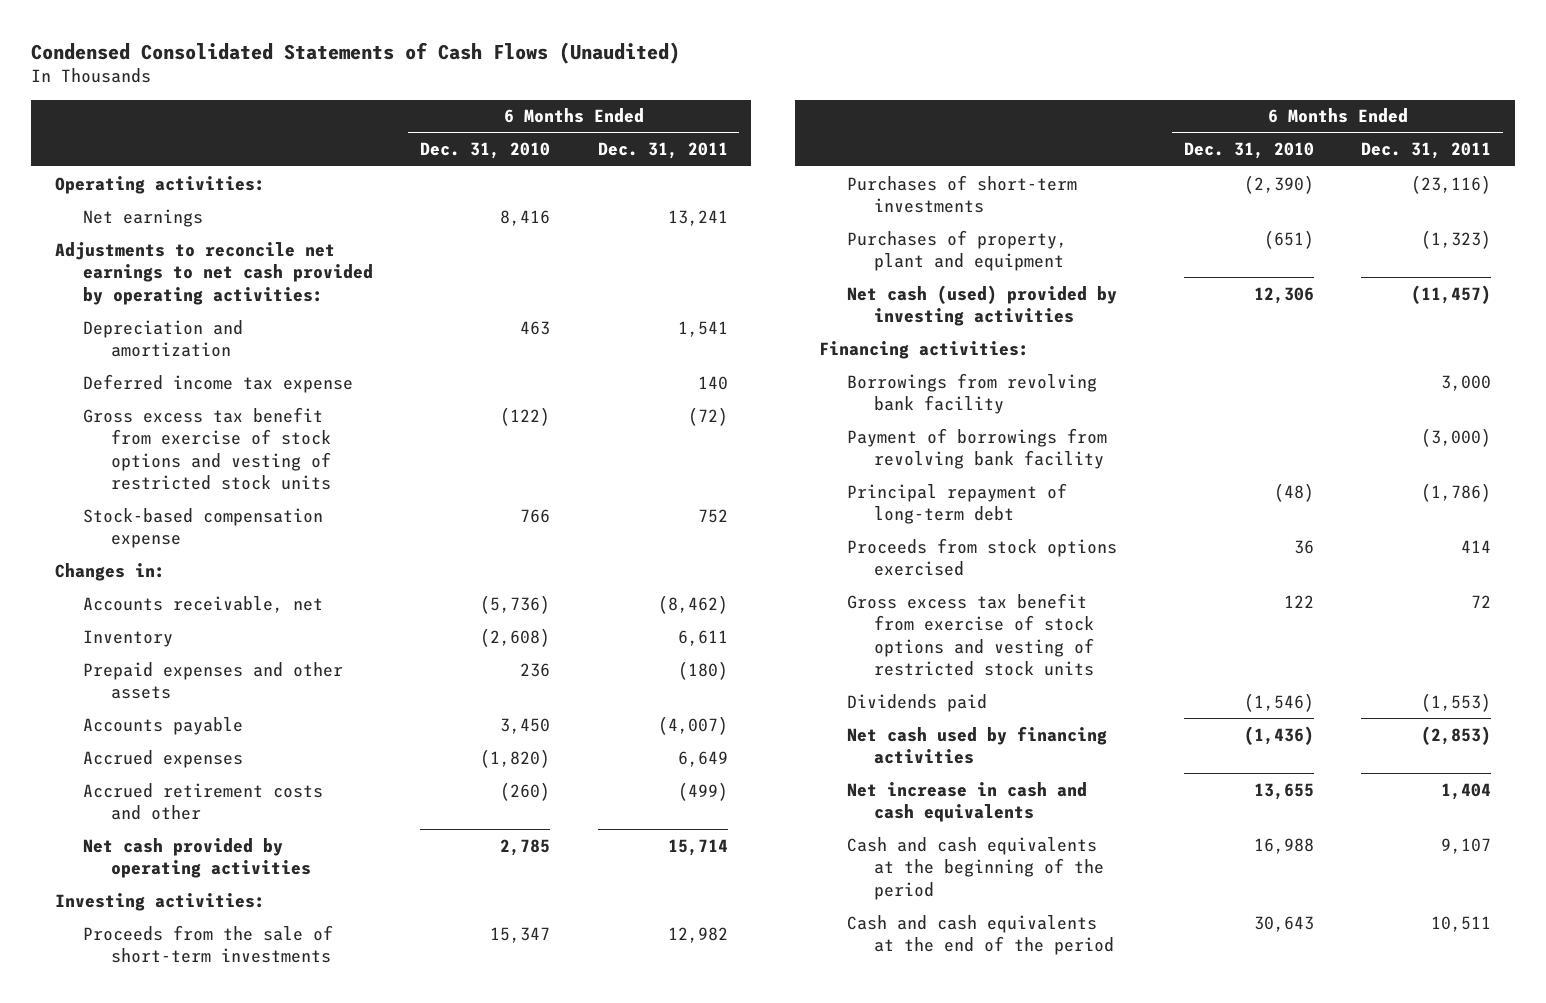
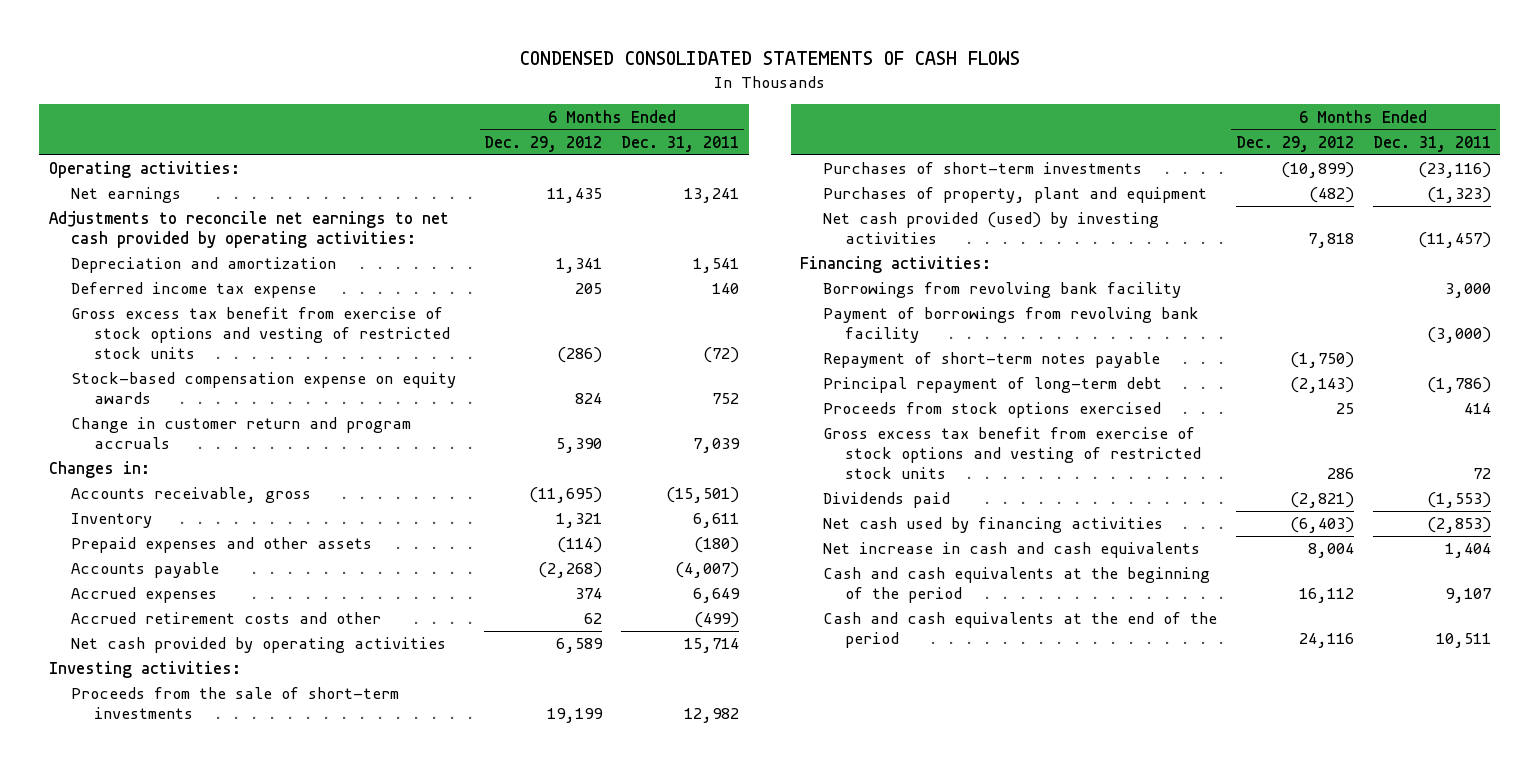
[31,41,681,64] Condensed Consolidated Statements of Cash Flows (Unaudited) -> [519,51,1020,66] CONDENSED CONSOLIDATED STATEMENTS OF CASH FLOWS
[420,142,551,160] Dec. 31, 2010 -> none
none -> [484,135,603,152] Dec. 29, 2012
[82,507,323,549] Stock-based compensation expense -> [71,372,457,405] Stock-based compensation expense on equity awards
none -> [71,417,412,450] Change in customer return and program accruals
[82,595,323,613] Accounts receivable, net -> [71,487,312,504] Accounts receivable, gross
[657,594,728,614] (8,462) -> [666,487,740,504] (15,501)
[846,284,1117,327] Net cash (used) provided by investing activities -> [822,212,1159,245] Net cash provided (used) by investing activities
none -> [822,352,1160,369] Repayment of short-term notes payable

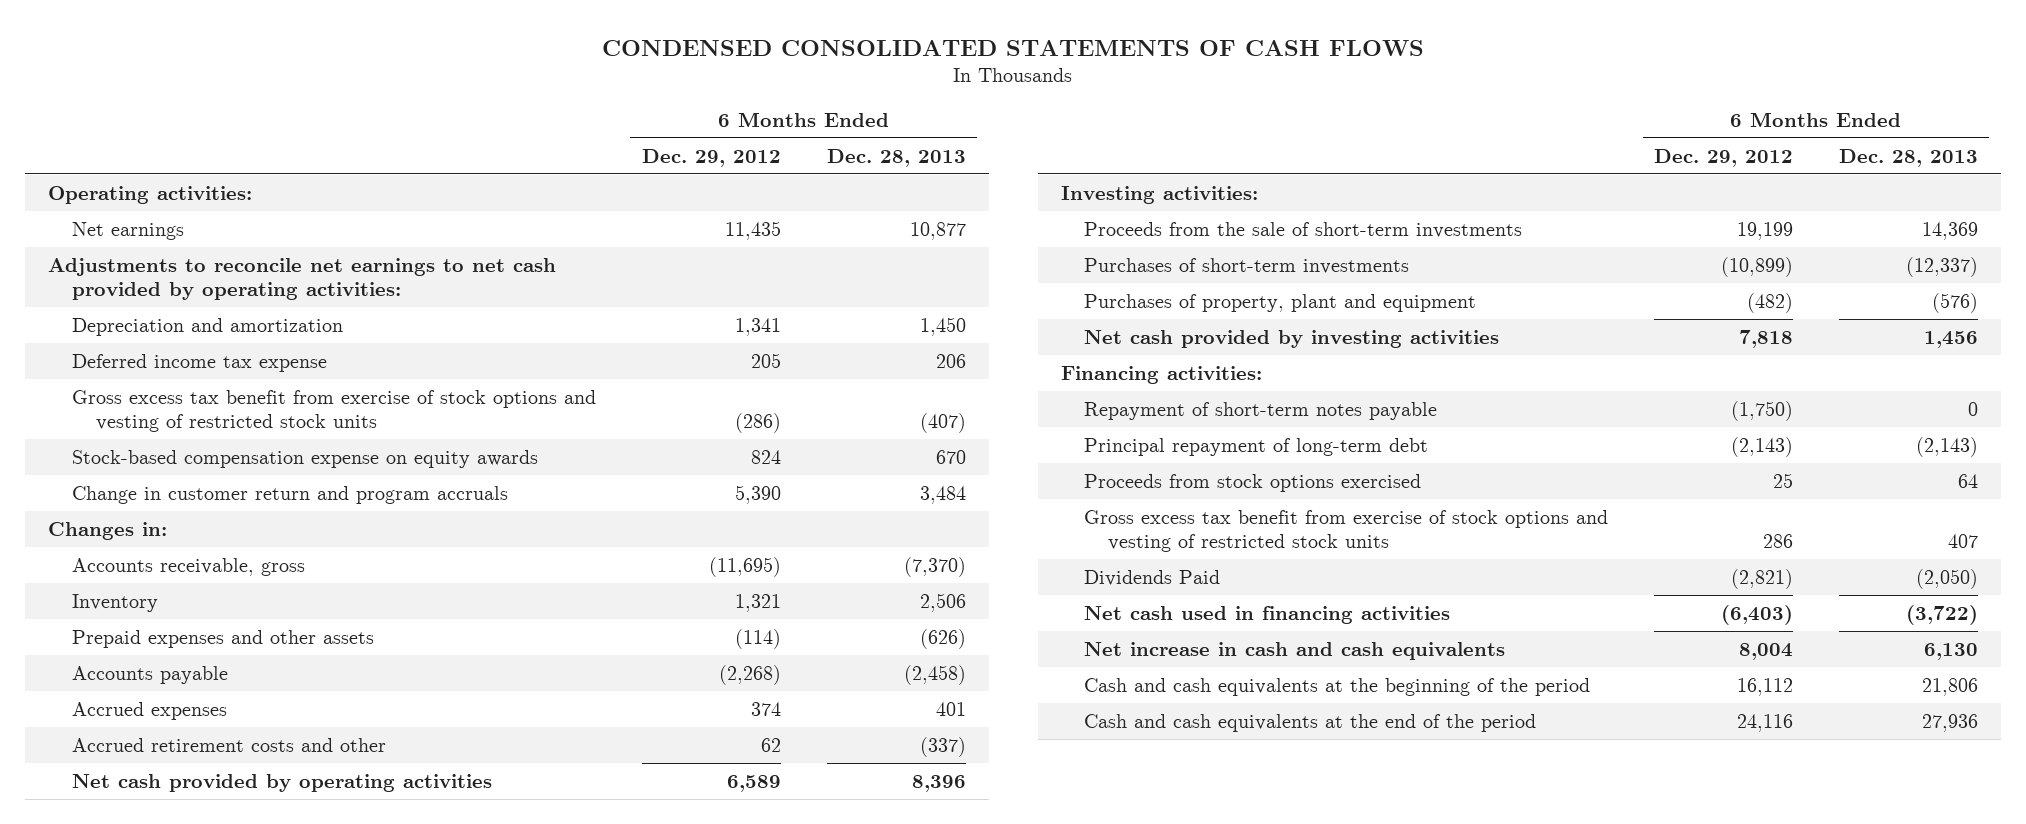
[621,135,740,152] Dec. 31, 2011 -> none
none -> [826,148,966,167] Dec. 28, 2013
[822,212,1159,245] Net cash provided (used) by investing activities -> [1084,329,1500,348] Net cash provided by investing activities
[822,282,1181,299] Borrowings from revolving bank facility -> none
[822,307,1199,344] Payment of borrowings from revolving bank facility -> none
[822,492,950,509] Dividends paid -> [1084,569,1221,586] Dividends Paid
[822,517,1163,534] Net cash used by financing activities -> [1084,605,1451,624] Net cash used in financing activities

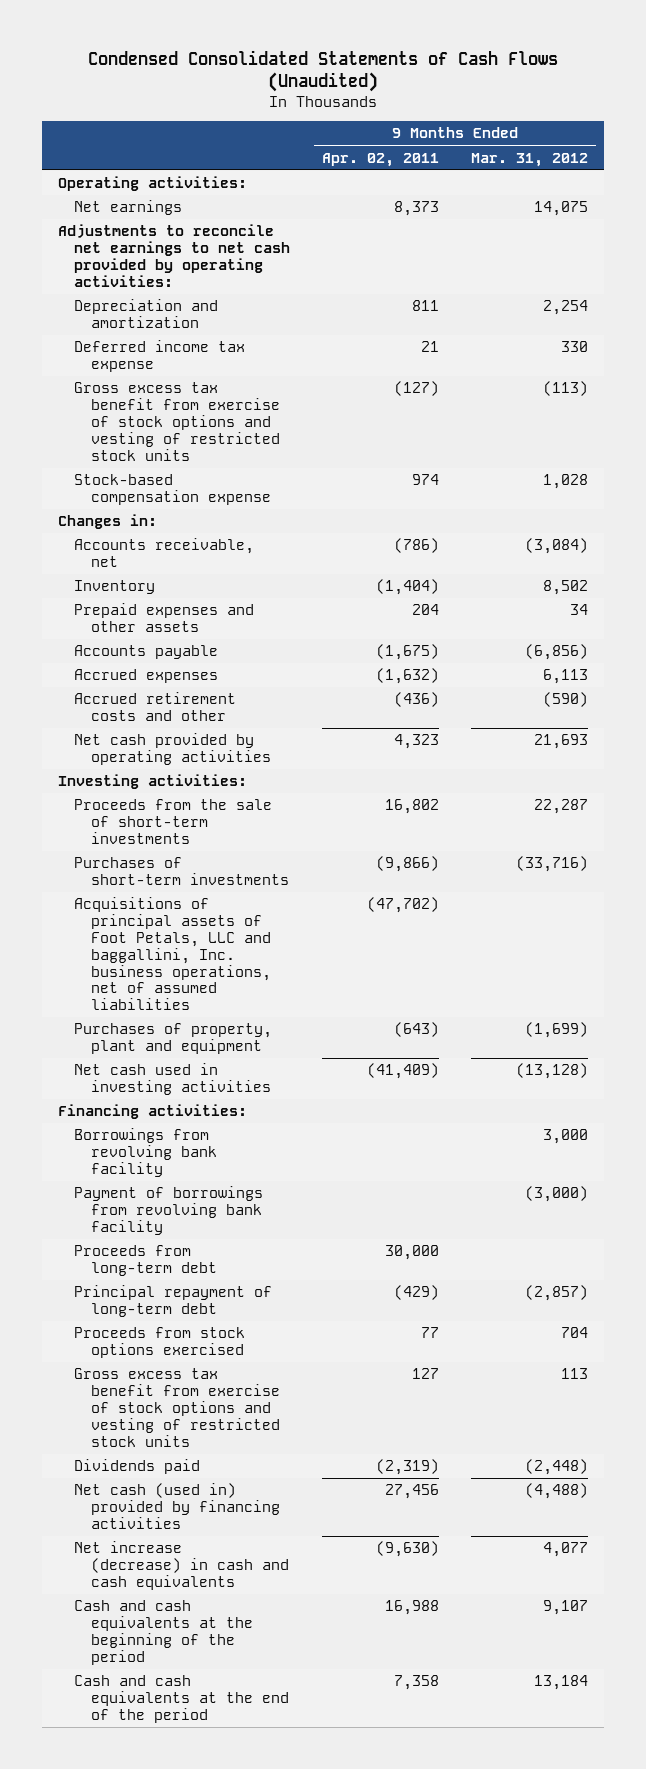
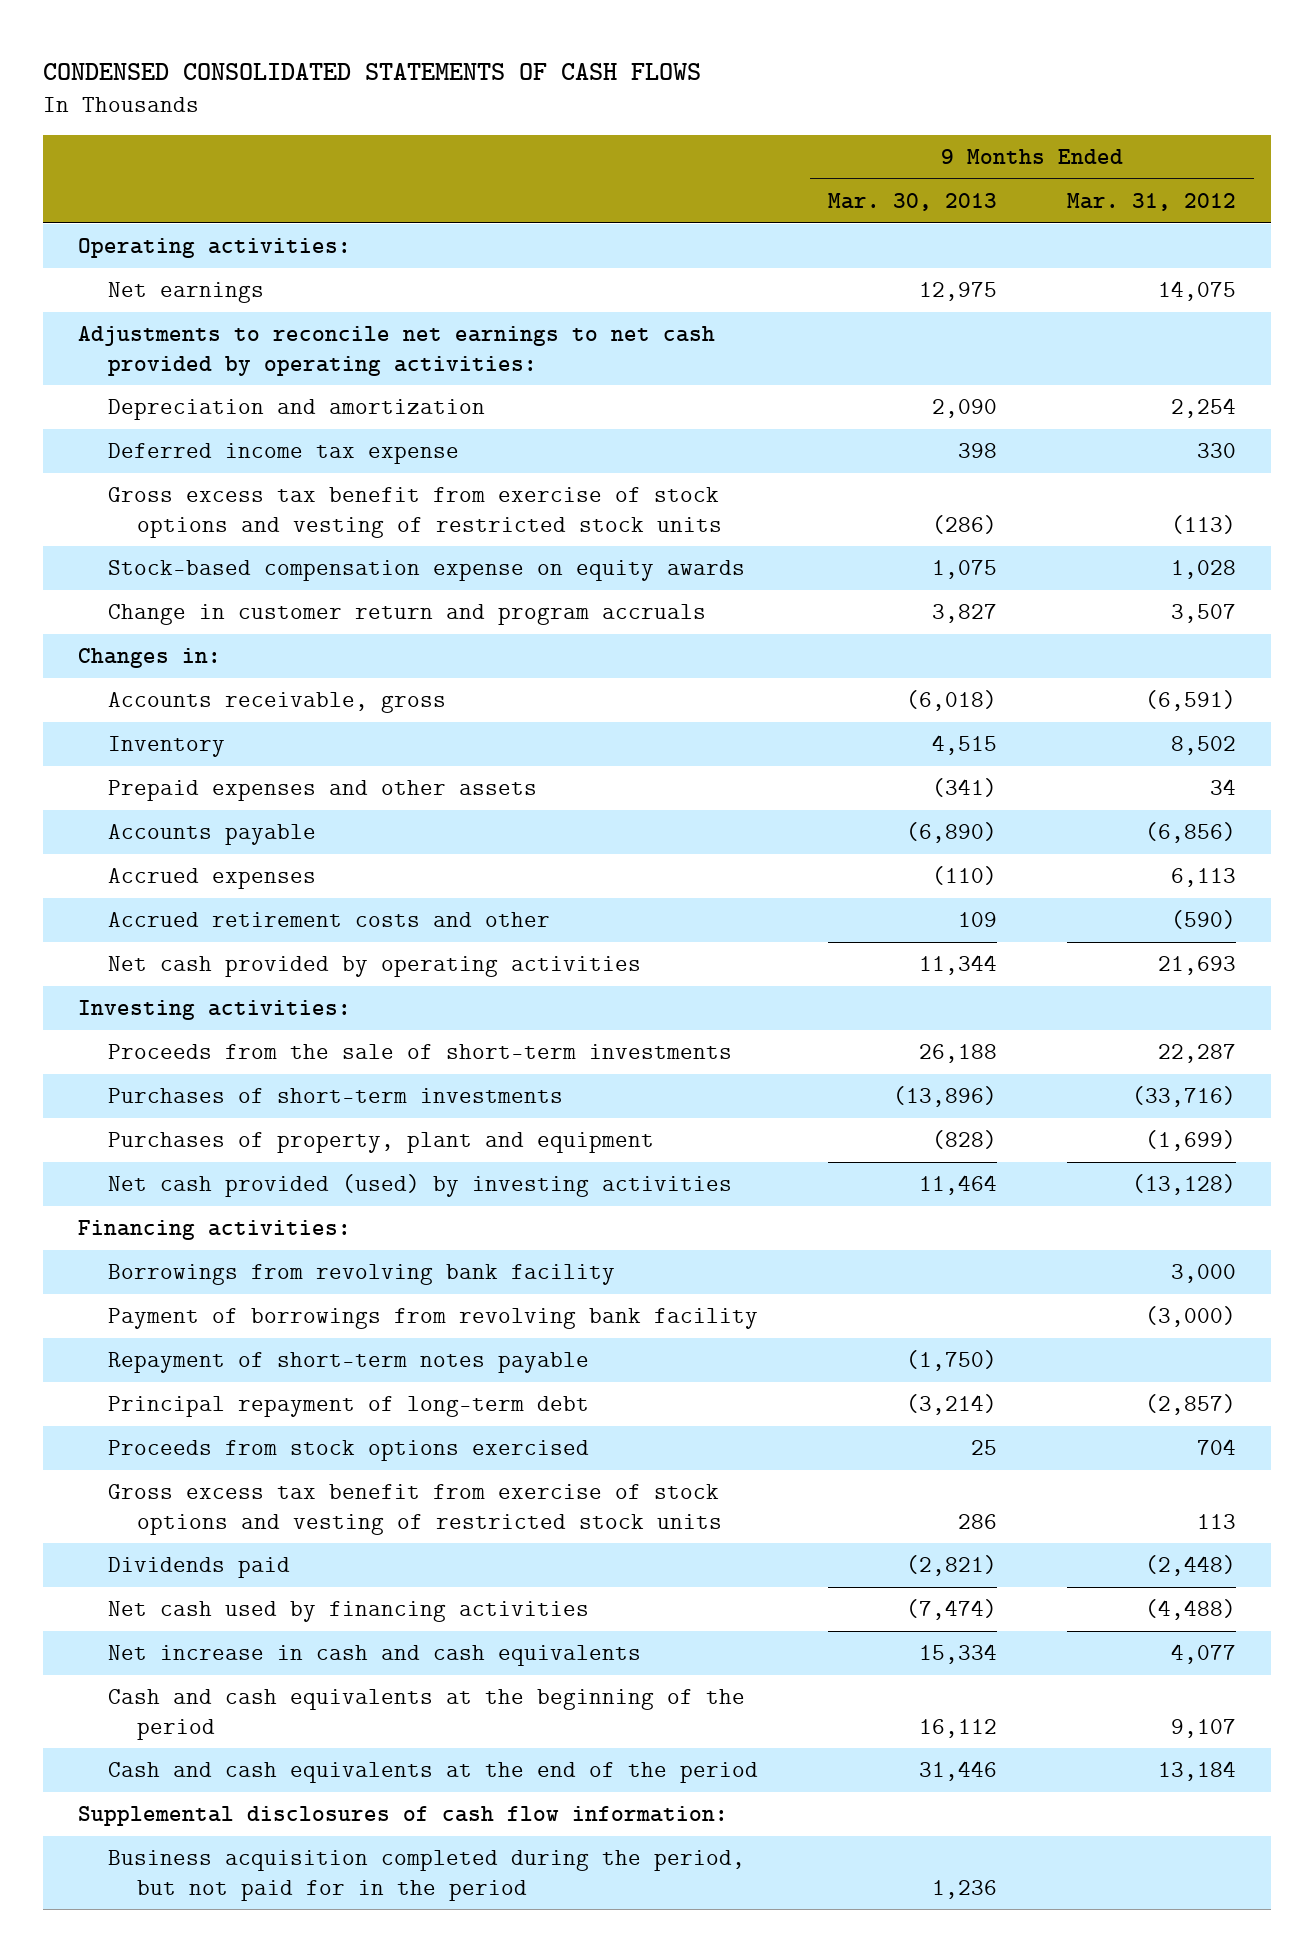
[88,49,559,93] Condensed Consolidated Statements of Cash Flows (Unaudited) -> [43,62,702,80] CONDENSED CONSOLIDATED STATEMENTS OF CASH FLOWS
[322,152,440,167] Apr. 02, 2011 -> none
none -> [827,192,997,211] Mar. 30, 2013
[74,474,271,506] Stock-based compensation expense -> [107,560,745,582] Stock-based compensation expense on equity awards
none -> [107,604,706,626] Change in customer return and program accruals
[74,538,255,568] Accounts receivable, net -> [107,692,446,714] Accounts receivable, gross
[524,538,588,555] (3,084) -> [1144,690,1236,712] (6,591)
[74,897,271,1011] Acquisitions of principal assets of Foot Petals, LLC and baggallini, Inc. business operations, net of assumed liabilities -> none
[74,1063,271,1096] Net cash used in investing activities -> [107,1174,732,1198] Net cash provided (used) by investing activities
[74,1245,217,1277] Proceeds from long-term debt -> none
none -> [107,1352,589,1374] Repayment of short-term notes payable
[74,1483,280,1529] Net cash (used in) provided by financing activities -> [107,1601,589,1623] Net cash used by financing activities
[74,1541,289,1590] Net increase (decrease) in cash and cash equivalents -> [107,1645,641,1667] Net increase in cash and cash equivalents
none -> [78,1806,729,1827] Supplemental disclosures of cash flow information:
none -> [107,1850,745,1901] Business acquisition completed during the period, but not paid for in the period

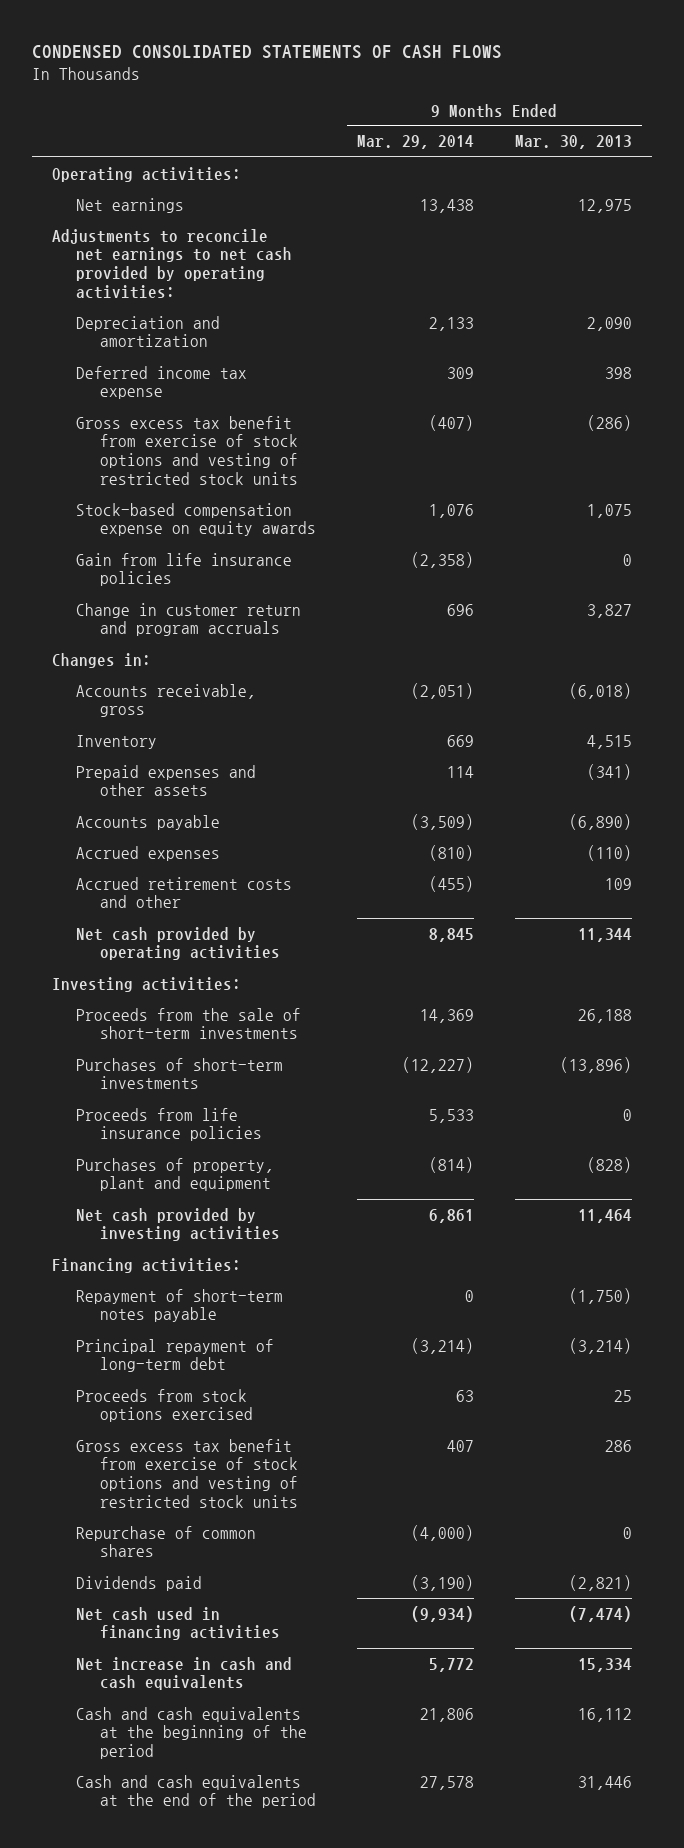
[1066,192,1236,211] Mar. 31, 2012 -> none
none -> [356,135,474,150] Mar. 29, 2014
none -> [75,552,292,587] Gain from life insurance policies
none -> [75,1107,262,1142] Proceeds from life insurance policies
[107,1174,732,1198] Net cash provided (used) by investing activities -> [75,1207,280,1242] Net cash provided by investing activities
[107,1264,615,1286] Borrowings from revolving bank facility -> none
[107,1308,758,1330] Payment of borrowings from revolving bank facility -> none
none -> [75,1525,256,1558] Repurchase of common shares
[107,1601,589,1623] Net cash used by financing activities -> [75,1606,280,1641] Net cash used in financing activities
[78,1806,729,1827] Supplemental disclosures of cash flow information: -> none
[107,1850,745,1901] Business acquisition completed during the period, but not paid for in the period -> none

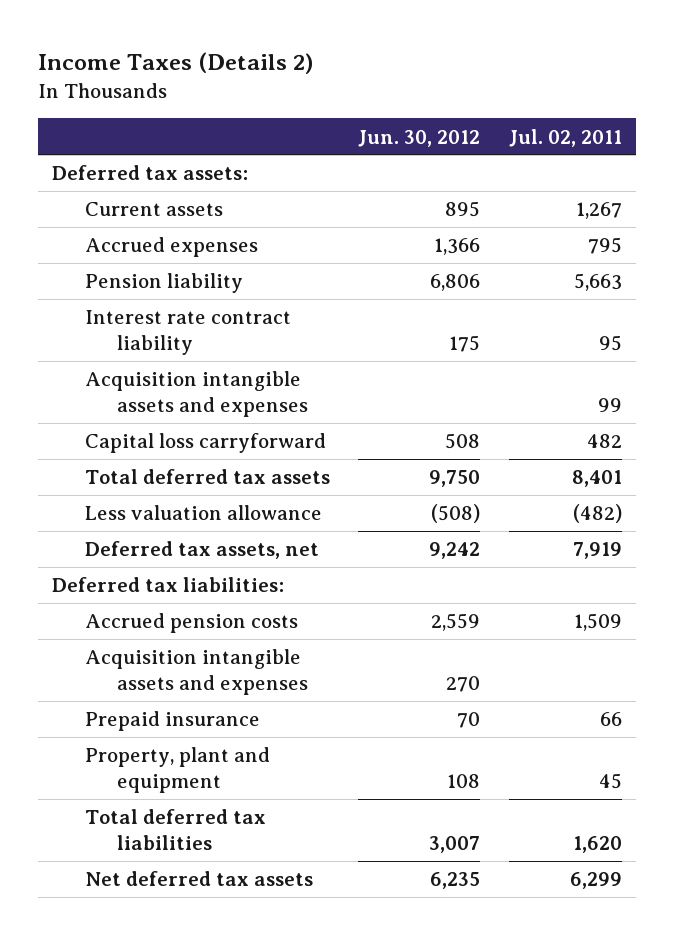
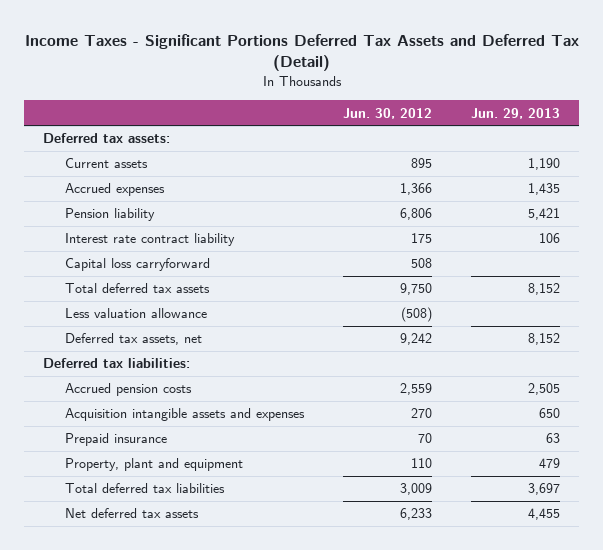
[38,52,314,75] Income Taxes (Details 2) -> [24,33,579,72] Income Taxes - Significant Portions Deferred Tax Assets and Deferred Tax (Detail)
[508,128,622,147] Jul. 02, 2011 -> none
none -> [470,107,560,119] Jun. 29, 2013
[84,371,308,418] Acquisition intangible assets and expenses -> none
[447,774,481,789] 108 -> [411,458,433,469] 110
[429,836,481,854] 3,007 -> [400,483,433,496] 3,009
[430,872,481,890] 6,235 -> [400,508,433,521] 6,233

